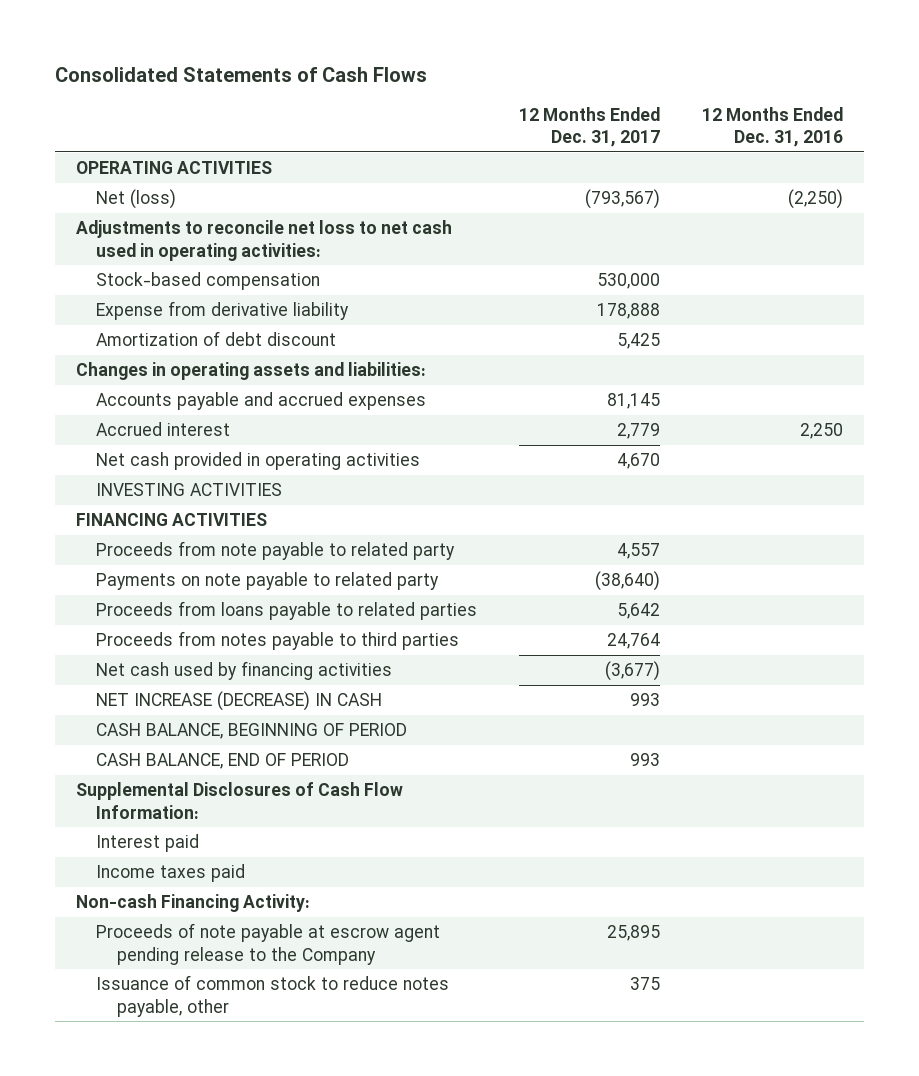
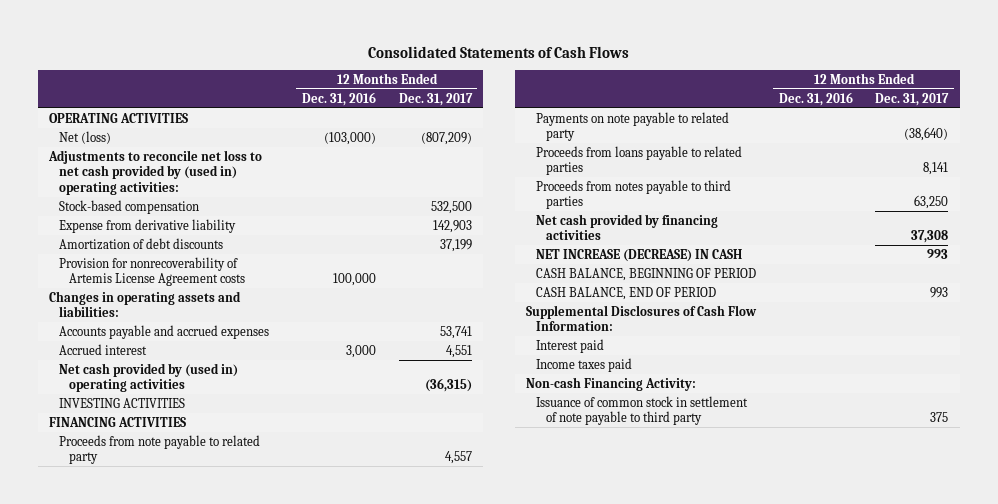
[585,189,661,210] (793,567) -> [420,131,472,145] (807,209)
[788,189,844,210] (2,250) -> [324,131,377,145] (103,000)
[75,220,452,261] Adjustments to reconcile net loss to net cash used in operating activities: -> [48,149,263,195] Adjustments to reconcile net loss to net cash provided by (used in) operating activities:
[597,273,661,290] 530,000 -> [430,200,472,214] 532,500
[597,303,661,320] 178,888 -> [432,219,472,233] 142,903
[96,331,337,347] Amortization of debt discount -> [59,237,224,250] Amortization of debt discounts
[617,333,661,350] 5,425 -> [439,238,472,252] 37,199
none -> [59,256,245,287] Provision for nonrecoverability of Artemis License Agreement costs
[607,393,661,410] 81,145 -> [439,325,472,339] 53,741
[617,423,661,440] 2,779 -> [445,344,472,358] 4,551
[800,423,844,440] 2,250 -> [346,344,377,358] 3,000
[96,452,421,471] Net cash provided in operating activities -> [59,362,239,393] Net cash provided by (used in) operating activities
[617,453,661,470] 4,670 -> [424,378,472,393] (36,315)
[617,603,661,620] 5,642 -> [923,162,949,176] 8,141
[607,633,661,650] 24,764 -> [914,195,949,210] 63,250
[96,661,393,681] Net cash used by financing activities -> [535,213,718,241] Net cash provided by financing activities
[605,661,661,682] (3,677) -> [911,230,949,244] 37,308
[96,923,441,965] Proceeds of note payable at escrow agent pending release to the Company -> none
[96,975,450,1017] Issuance of common stock to reduce notes payable, other -> [535,395,748,426] Issuance of common stock in settlement of note payable to third party

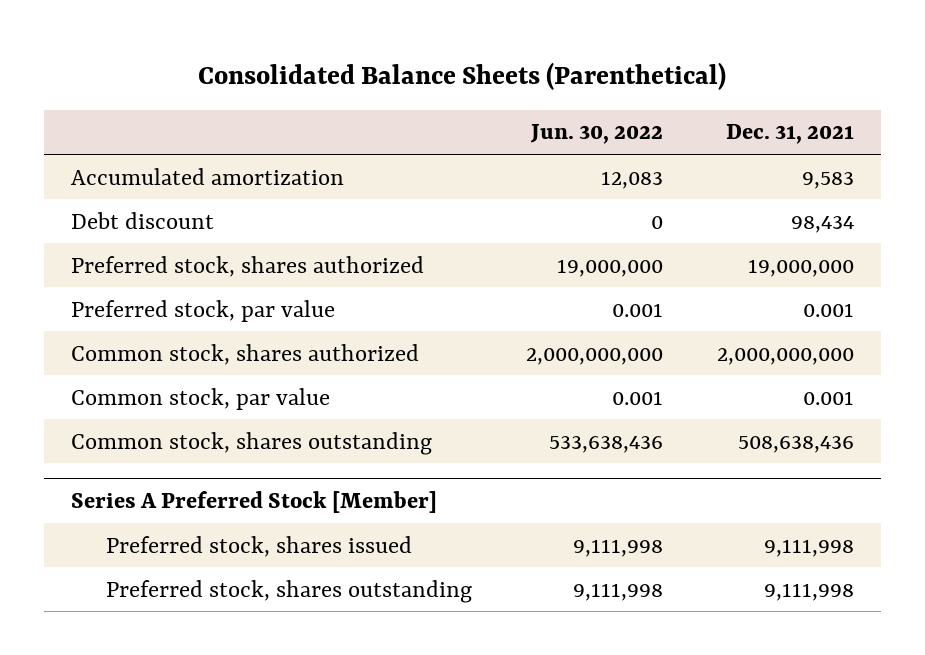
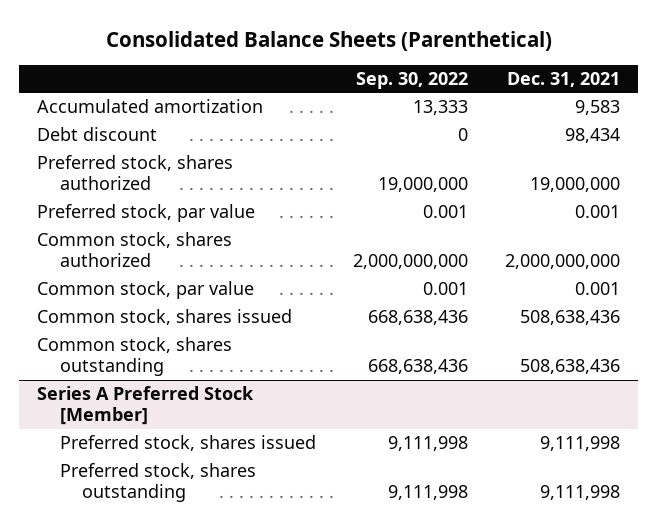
[529,124,663,145] Jun. 30, 2022 -> none
none -> [355,71,468,89] Sep. 30, 2022
none -> [37,309,293,326] Common stock, shares issued

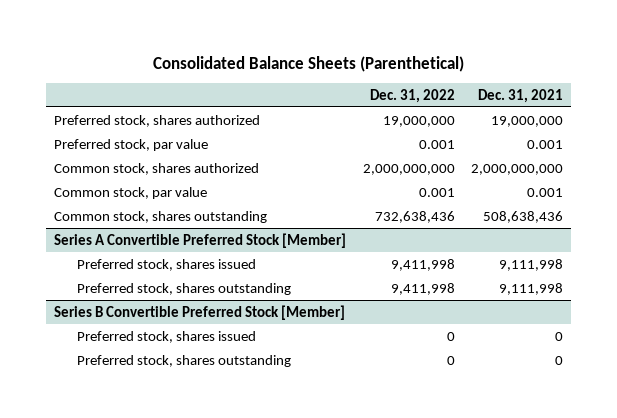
[355,71,468,89] Sep. 30, 2022 -> none
none -> [369,88,455,103] Dec. 31, 2022
[37,99,264,114] Accumulated amortization -> none
[37,127,158,142] Debt discount -> none
[37,309,293,326] Common stock, shares issued -> none
[37,386,255,426] Series A Preferred Stock [Member] -> [54,232,347,248] Series A Convertible Preferred Stock [Member]
none -> [54,304,346,320] Series B Convertible Preferred Stock [Member]
none -> [76,330,256,343] Preferred stock, shares issued
none -> [76,354,291,367] Preferred stock, shares outstanding

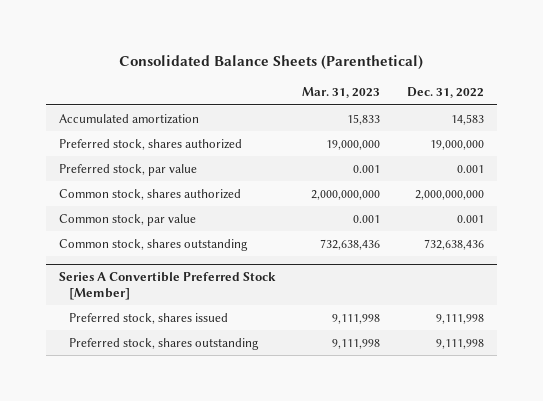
[477,88,563,103] Dec. 31, 2021 -> none
none -> [302,87,381,99] Mar. 31, 2023
none -> [58,113,199,124] Accumulated amortization
[54,304,346,320] Series B Convertible Preferred Stock [Member] -> none
[76,330,256,343] Preferred stock, shares issued -> none
[76,354,291,367] Preferred stock, shares outstanding -> none
[390,258,455,271] 9,411,998 -> [435,313,484,324] 9,111,998
[390,282,455,295] 9,411,998 -> [435,338,484,349] 9,111,998

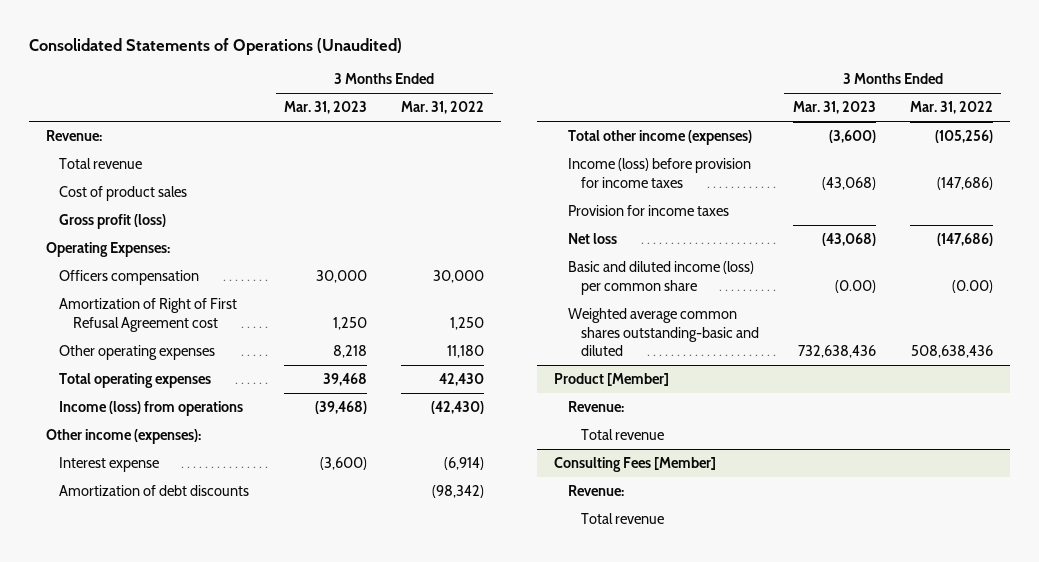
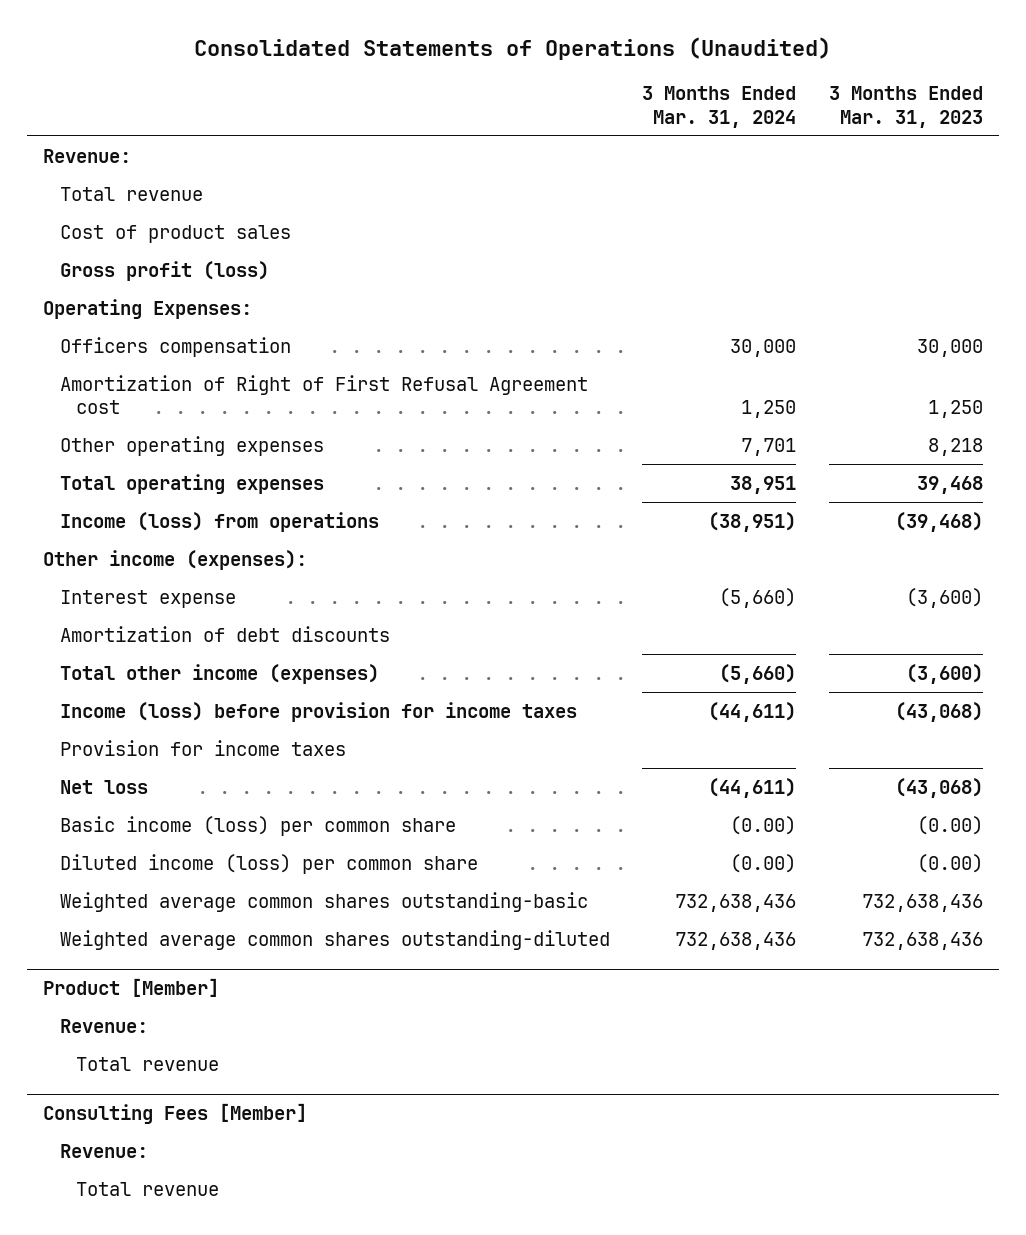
[401,101,485,115] Mar. 31, 2022 -> none
none -> [642,86,797,128] 3 Months Ended Mar. 31, 2024
[567,261,754,295] Basic and diluted income (loss) per common share -> [59,815,456,836] Basic income (loss) per common share
none -> [59,853,478,874] Diluted income (loss) per common share
[567,308,760,357] Weighted average common shares outstanding-basic and diluted -> [59,891,588,912] Weighted average common shares outstanding-basic
none -> [59,929,610,950] Weighted average common shares outstanding-diluted

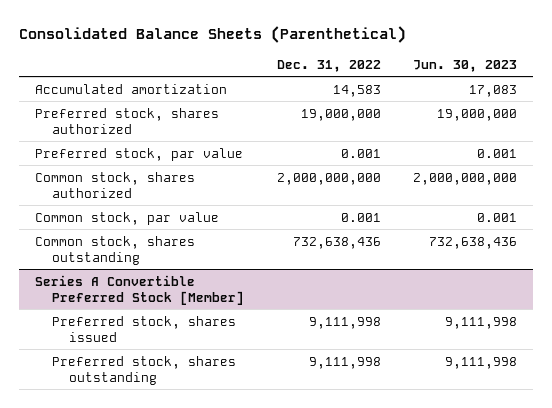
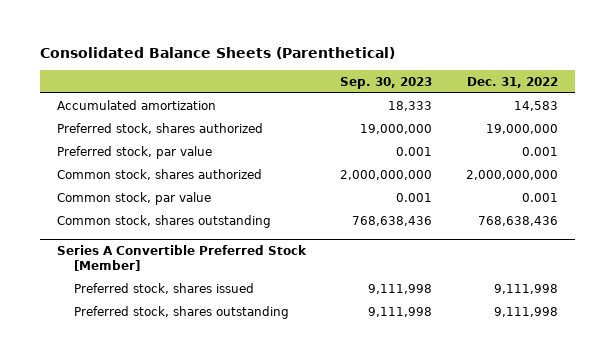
[413,59,518,72] Jun. 30, 2023 -> none
none -> [339,76,432,89] Sep. 30, 2023
[292,236,381,249] 732,638,436 -> [477,215,558,226] 768,638,436

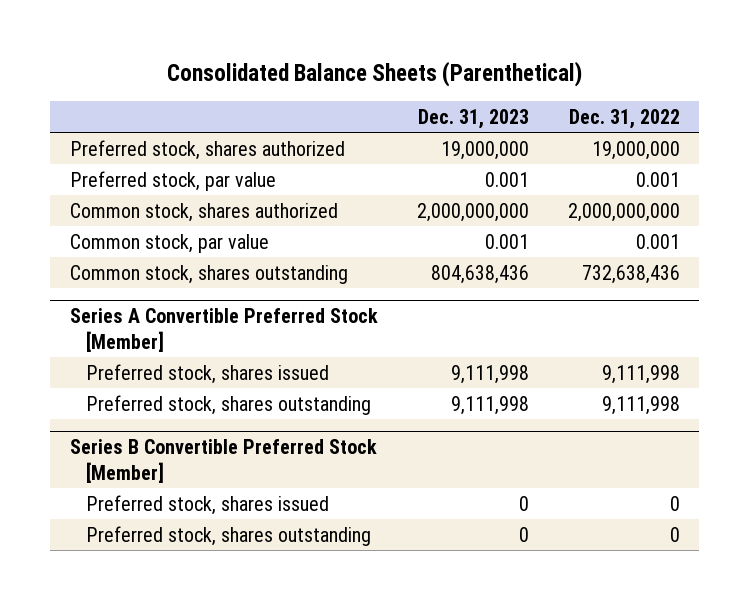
[339,76,432,89] Sep. 30, 2023 -> none
none -> [417,109,529,130] Dec. 31, 2023
[57,99,217,110] Accumulated amortization -> none
[477,215,558,226] 768,638,436 -> [581,264,680,284] 732,638,436
none -> [69,439,377,483] Series B Convertible Preferred Stock [Member]
none -> [85,494,329,515] Preferred stock, shares issued
none -> [85,525,371,546] Preferred stock, shares outstanding

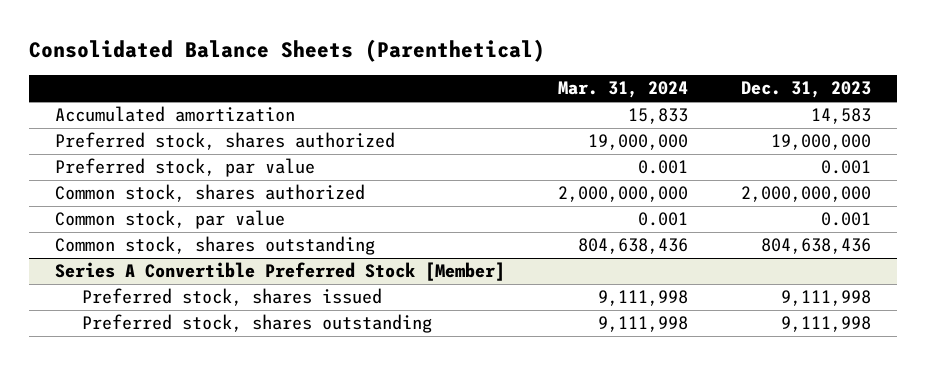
[568,109,680,130] Dec. 31, 2022 -> none
none -> [557,81,688,99] Mar. 31, 2024
none -> [55,106,296,123] Accumulated amortization
[69,439,377,483] Series B Convertible Preferred Stock [Member] -> none
[85,494,329,515] Preferred stock, shares issued -> none
[85,525,371,546] Preferred stock, shares outstanding -> none

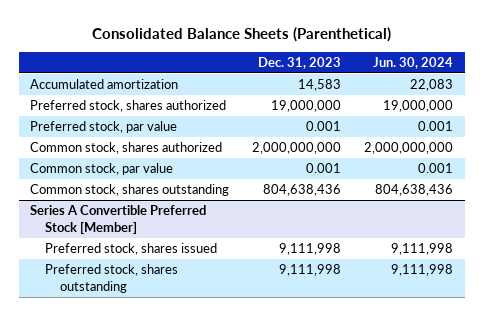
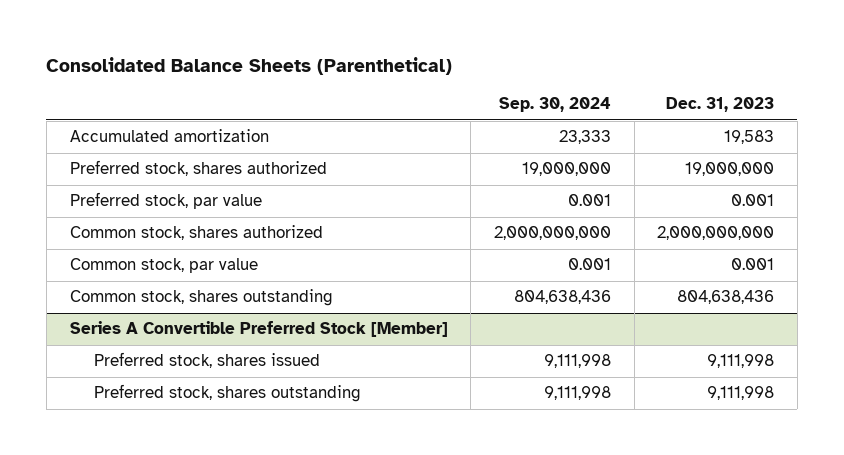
[373,57,454,70] Jun. 30, 2024 -> none
none -> [498,97,611,113] Sep. 30, 2024
[298,79,342,92] 14,583 -> [724,130,775,145] 19,583

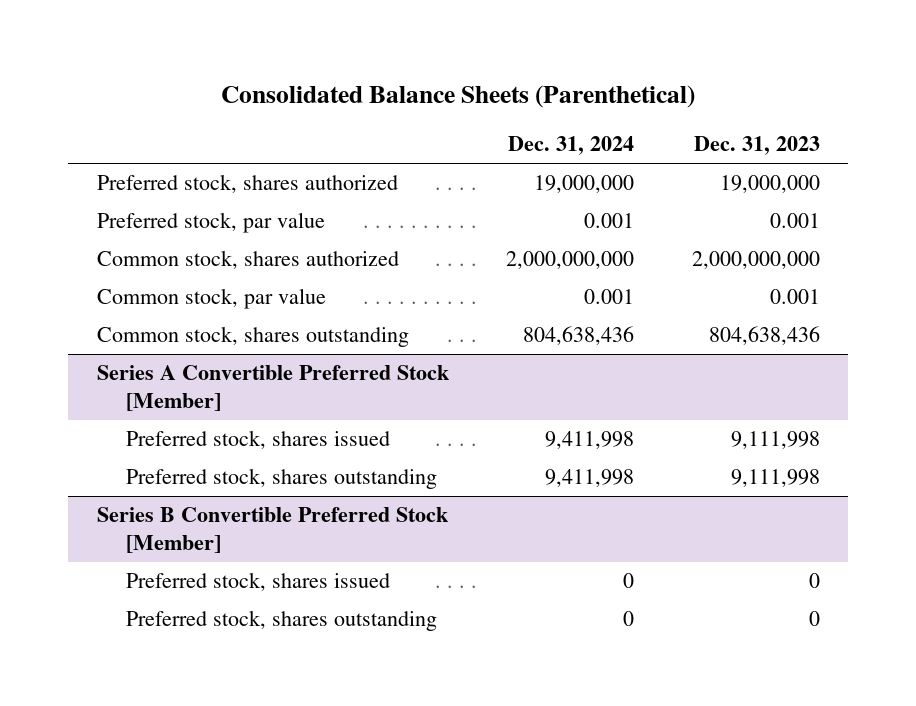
[498,97,611,113] Sep. 30, 2024 -> none
none -> [508,136,635,156] Dec. 31, 2024
[69,129,269,143] Accumulated amortization -> none
none -> [96,507,448,554] Series B Convertible Preferred Stock [Member]
none -> [125,572,390,592] Preferred stock, shares issued
none -> [125,610,437,632] Preferred stock, shares outstanding

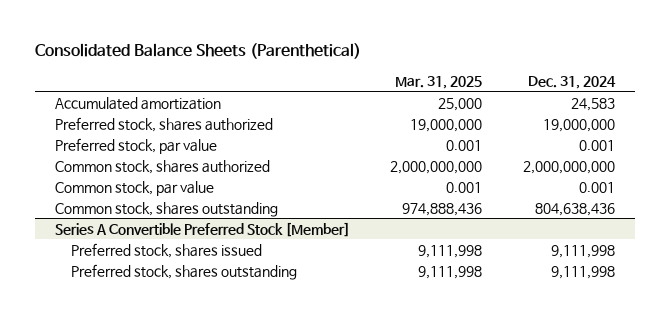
[693,136,820,156] Dec. 31, 2023 -> none
none -> [395,75,483,89] Mar. 31, 2025
none -> [54,96,221,110] Accumulated amortization
[96,507,448,554] Series B Convertible Preferred Stock [Member] -> none
[125,572,390,592] Preferred stock, shares issued -> none
[125,610,437,632] Preferred stock, shares outstanding -> none
[545,431,635,450] 9,411,998 -> [550,244,615,258] 9,111,998
[545,469,635,488] 9,411,998 -> [550,265,615,279] 9,111,998

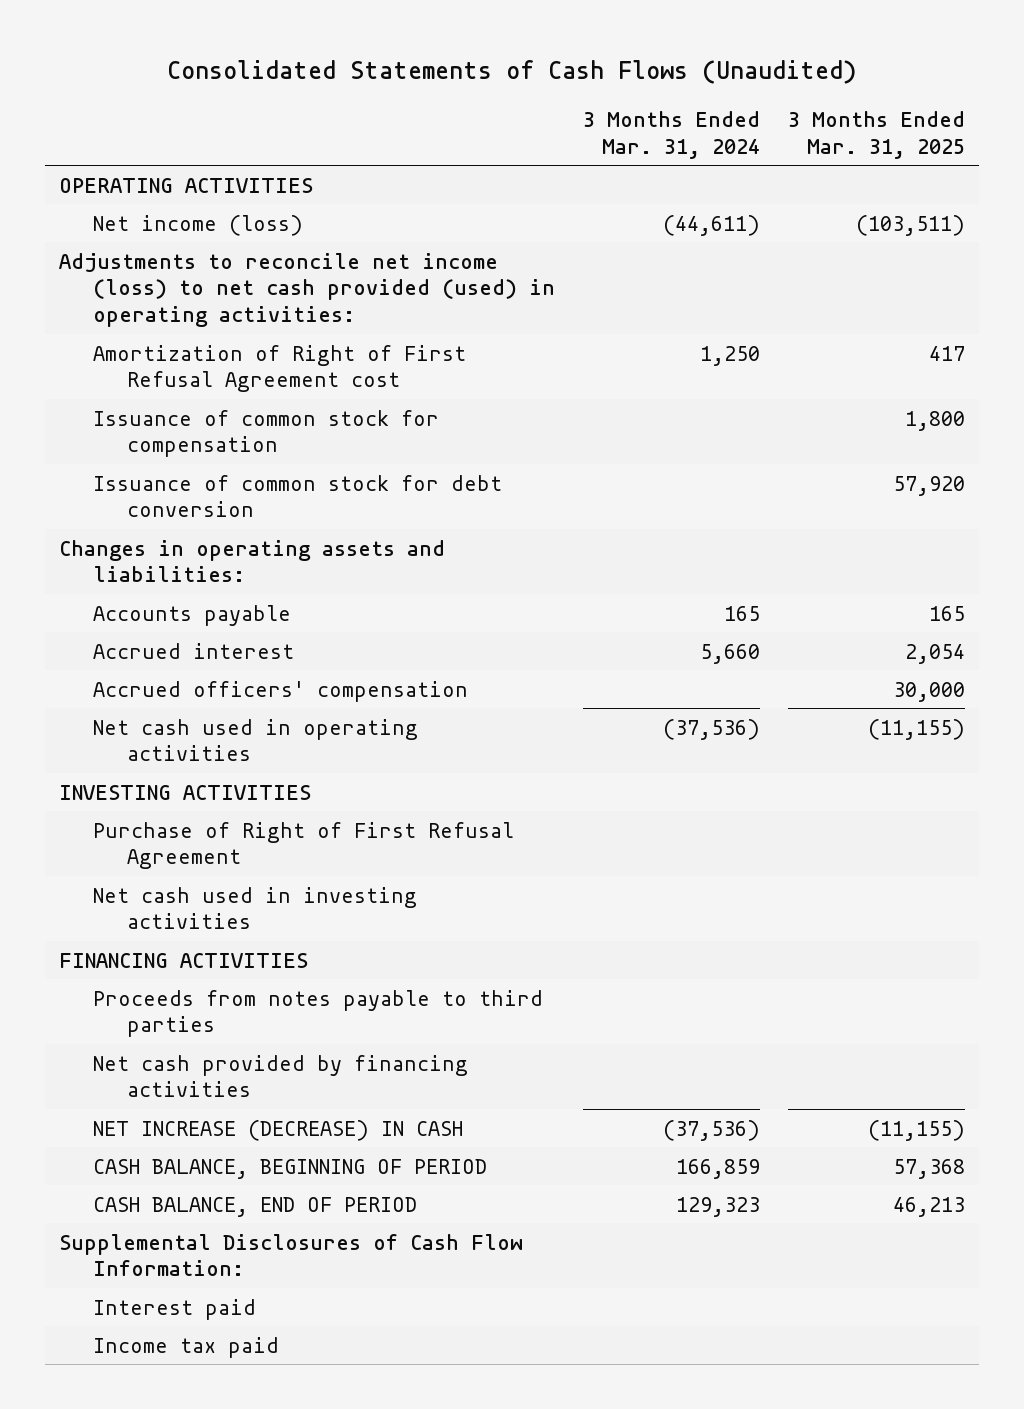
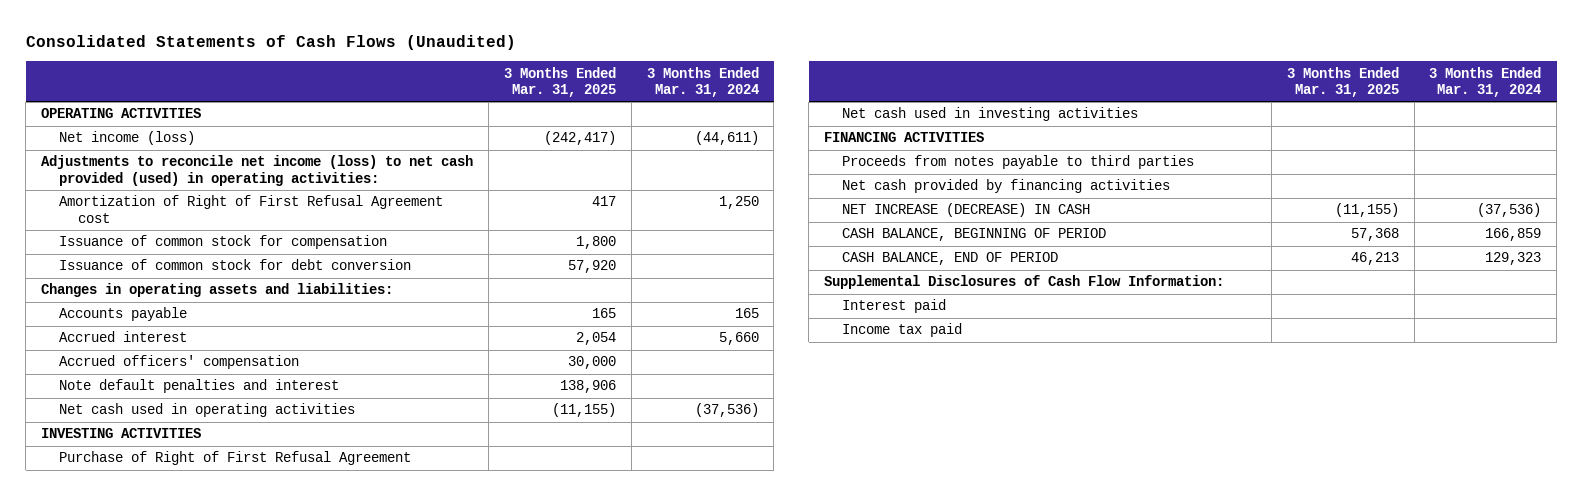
[856,214,966,236] (103,511) -> [543,131,616,146] (242,417)
none -> [59,379,340,394] Note default penalties and interest

